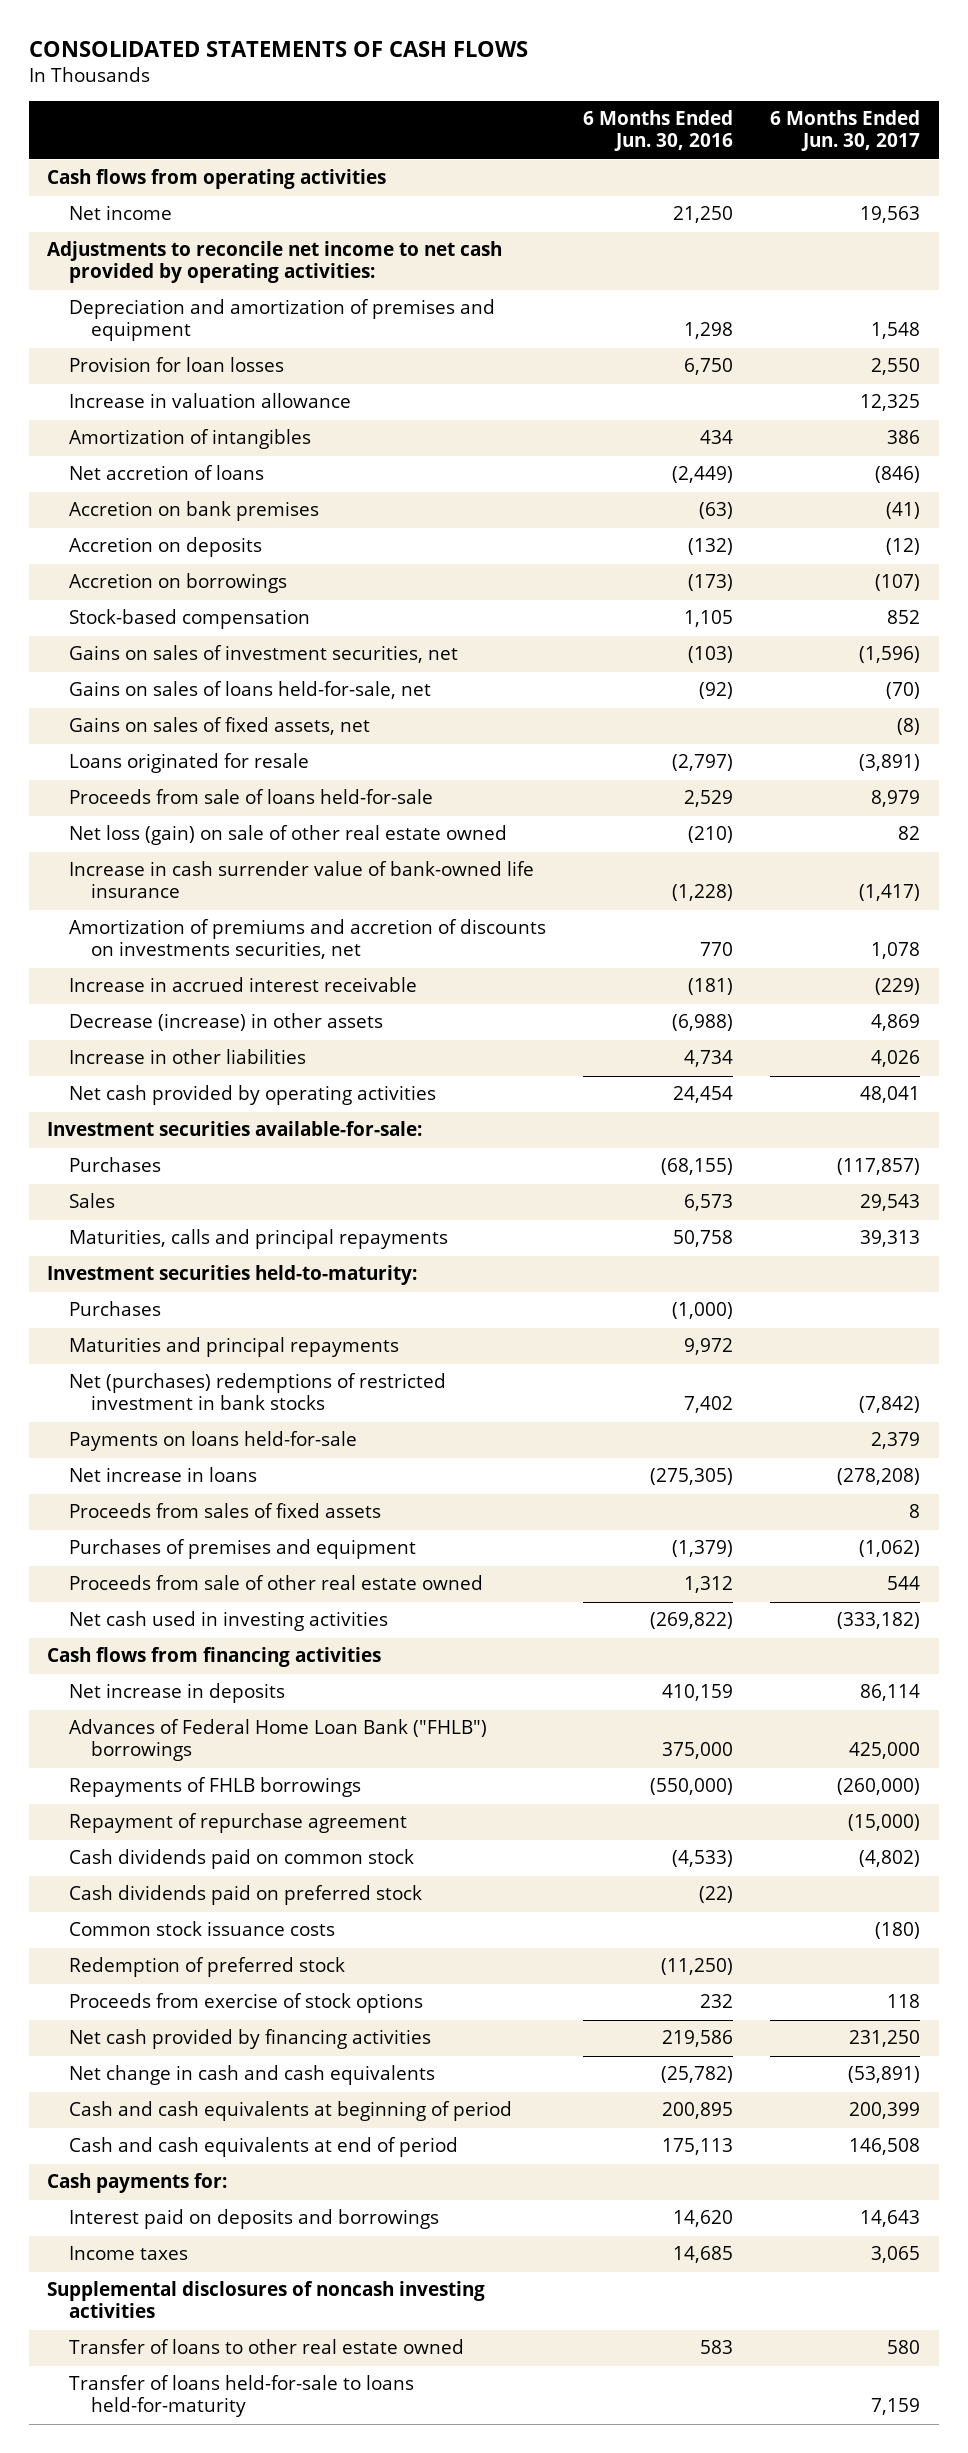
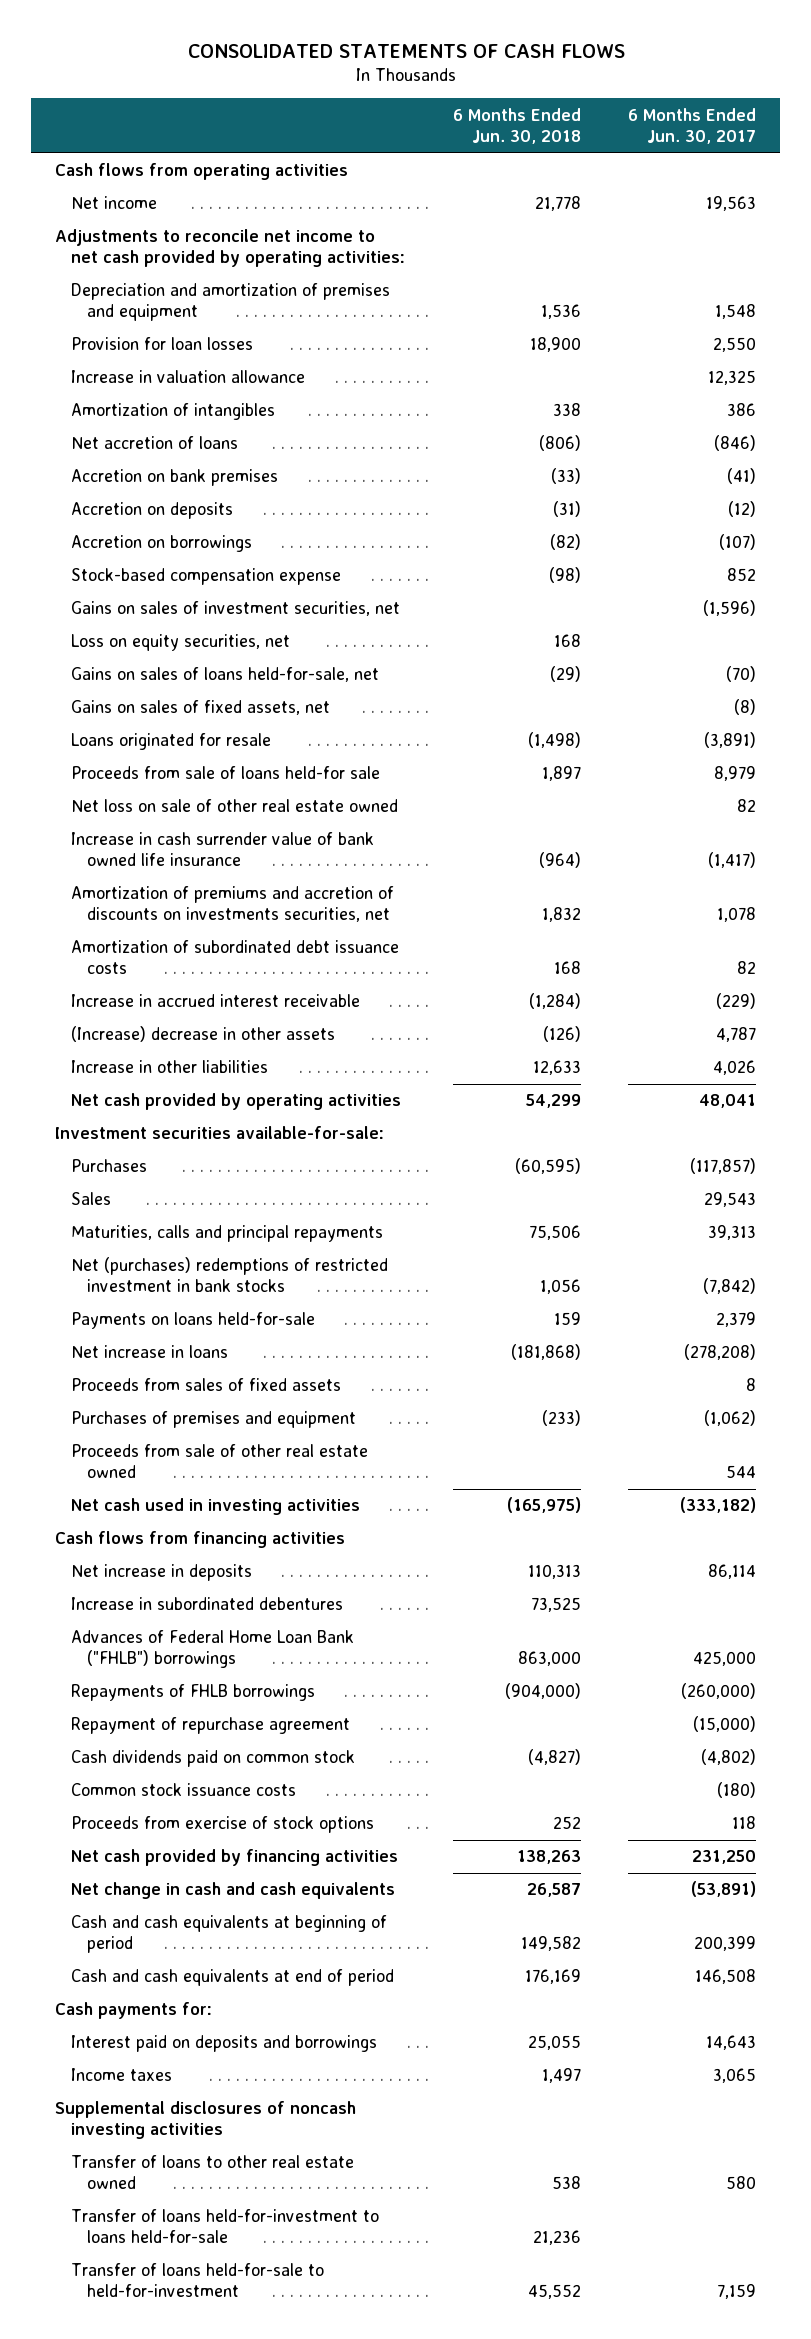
[583,110,734,152] 6 Months Ended Jun. 30, 2016 -> none
none -> [452,107,581,144] 6 Months Ended Jun. 30, 2018
[69,609,311,630] Stock-based compensation -> [70,568,341,586] Stock-based compensation expense
none -> [70,634,290,652] Loss on equity securities, net
[69,789,434,805] Proceeds from sale of loans held-for-sale -> [70,766,380,780] Proceeds from sale of loans held-for sale
[69,825,508,846] Net loss (gain) on sale of other real estate owned -> [70,799,398,813] Net loss on sale of other real estate owned
[69,861,535,899] Increase in cash surrender value of bank-owned life insurance -> [70,832,374,867] Increase in cash surrender value of bank owned life insurance
none -> [70,940,399,975] Amortization of subordinated debt issuance costs
[69,1013,384,1032] Decrease (increase) in other assets -> [70,1026,335,1043] (Increase) decrease in other assets
[871,1014,921,1032] 4,869 -> [716,1027,757,1043] 4,787
[47,1265,418,1286] Investment securities held-to-maturity: -> none
[69,1301,162,1317] Purchases -> none
[69,1337,400,1358] Maturities and principal repayments -> none
none -> [70,1597,343,1611] Increase in subordinated debentures
[69,1885,423,1906] Cash dividends paid on preferred stock -> none
[69,1957,346,1978] Redemption of preferred stock -> none
none -> [70,2209,379,2244] Transfer of loans held-for-investment to loans held-for-sale
[69,2375,415,2418] Transfer of loans held-for-sale to loans held-for-maturity -> [70,2263,324,2298] Transfer of loans held-for-sale to held-for-investment

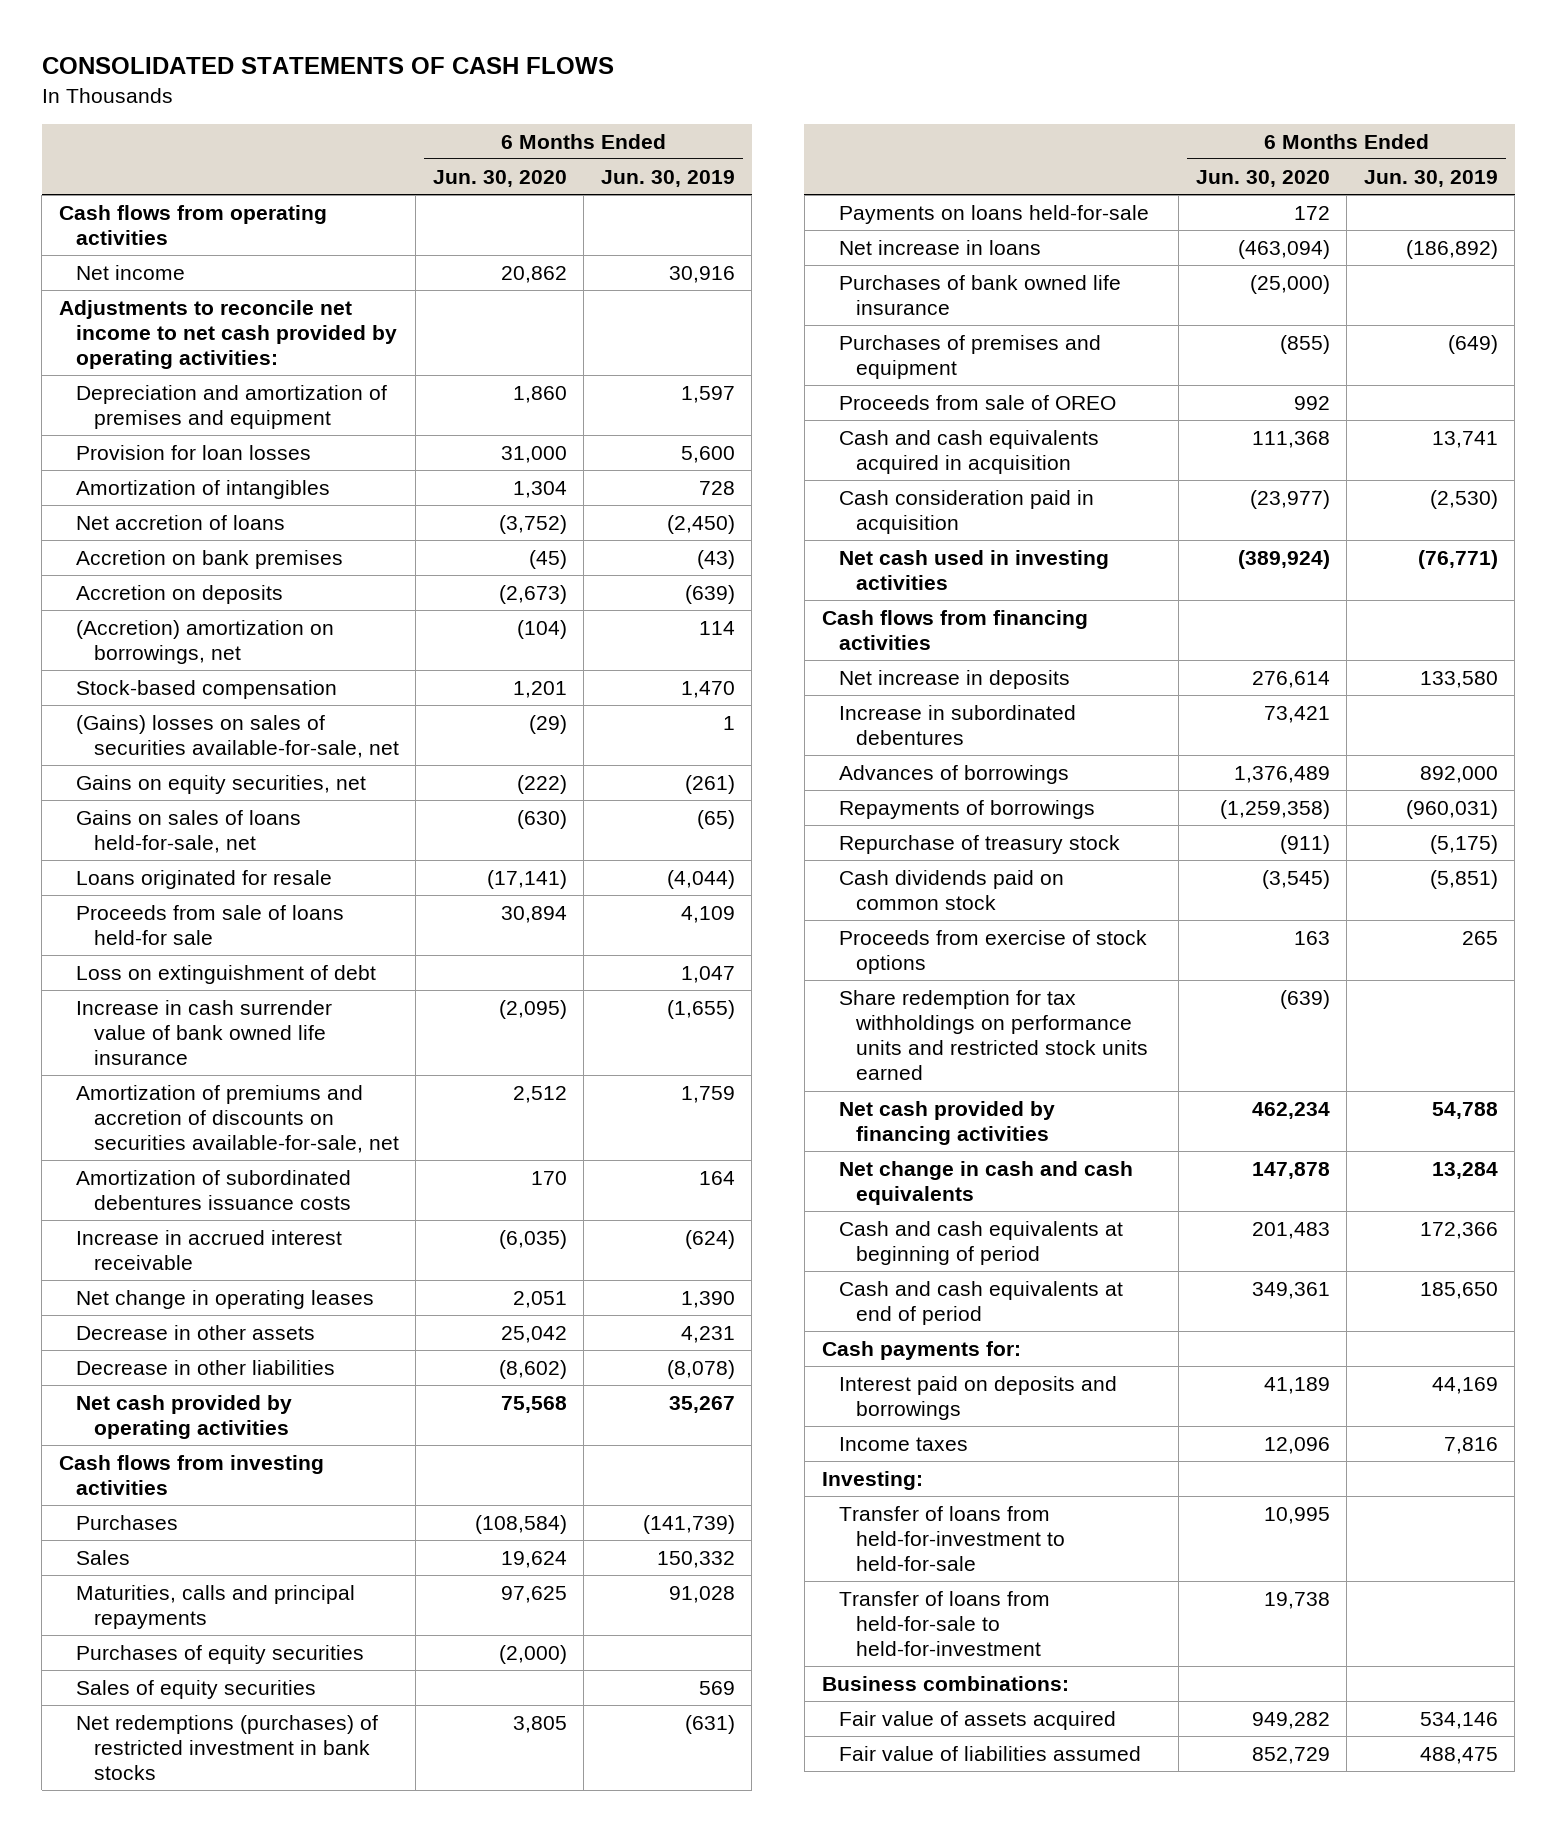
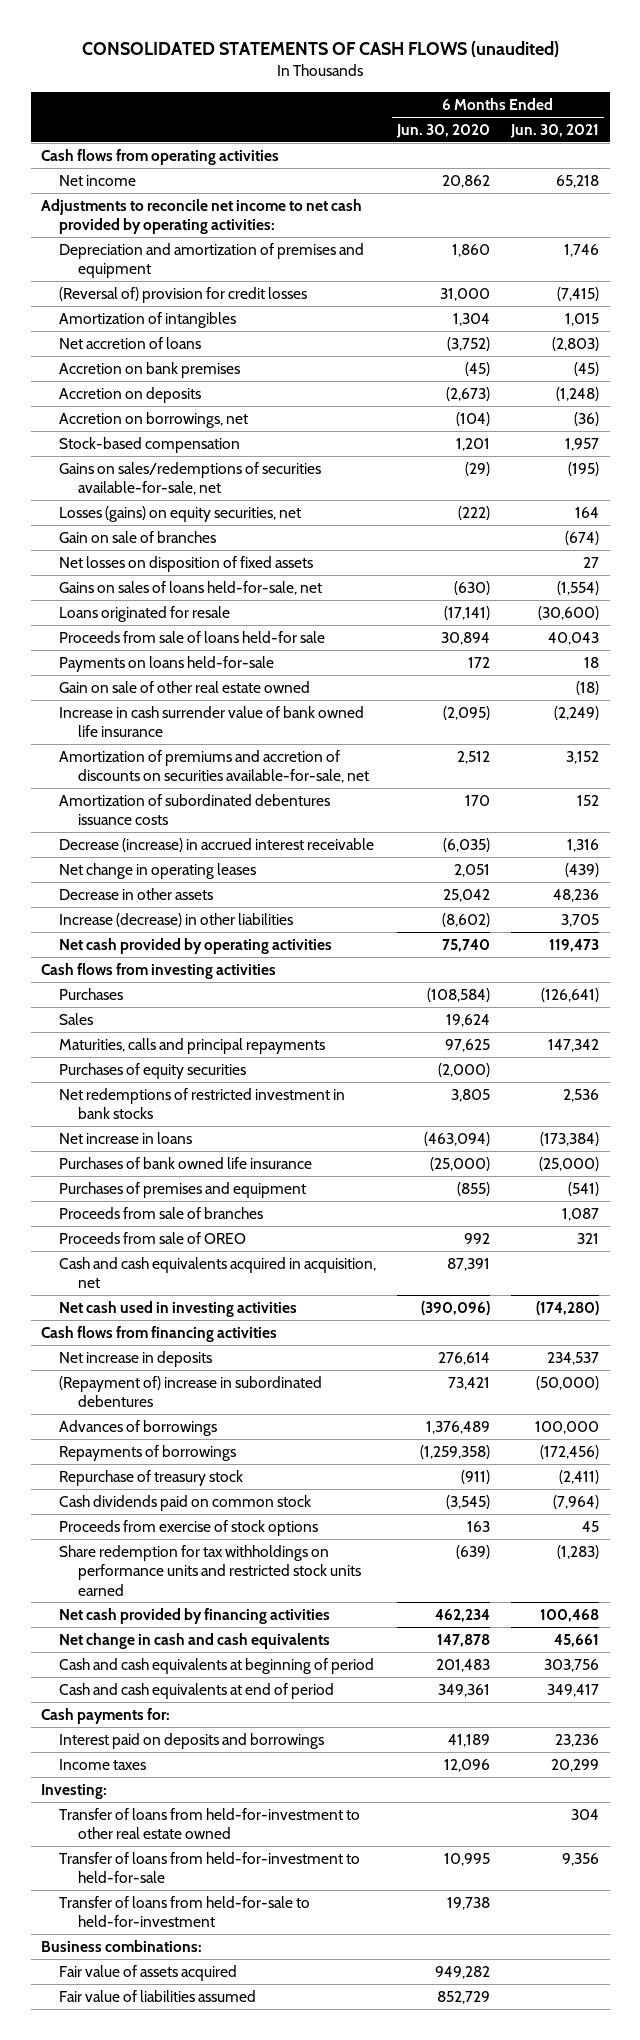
[41,57,614,75] CONSOLIDATED STATEMENTS OF CASH FLOWS -> [82,41,560,58] CONSOLIDATED STATEMENTS OF CASH FLOWS (unaudited)
[600,169,735,187] Jun. 30, 2019 -> none
none -> [510,123,600,138] Jun. 30, 2021
[76,444,312,460] Provision for loan losses -> [59,286,308,303] (Reversal of) provision for credit losses
[76,619,335,664] (Accretion) amortization on borrowings, net -> [59,411,249,428] Accretion on borrowings, net
[76,714,399,758] (Gains) losses on sales of securities available-for-sale, net -> [59,461,322,496] Gains on sales/redemptions of securities available-for-sale, net
[76,774,367,794] Gains on equity securities, net -> [59,505,302,522] Losses (gains) on equity securities, net
none -> [59,530,217,543] Gain on sale of branches
none -> [59,555,314,572] Net losses on disposition of fixed assets
[76,964,377,984] Loss on extinguishment of debt -> none
[838,204,1149,224] Payments on loans held-for-sale -> [59,655,275,672] Payments on loans held-for-sale
none -> [59,680,311,693] Gain on sale of other real estate owned
[76,1229,343,1270] Increase in accrued interest receivable -> [59,837,375,852] Decrease (increase) in accrued interest receivable
[76,1359,336,1375] Decrease in other liabilities -> [59,912,294,927] Increase (decrease) in other liabilities
[500,1395,567,1413] 75,568 -> [442,938,491,952] 75,740
[76,1679,317,1699] Sales of equity securities -> none
[76,1714,379,1781] Net redemptions (purchases) of restricted investment in bank stocks -> [59,1087,346,1120] Net redemptions of restricted investment in bank stocks
none -> [59,1206,264,1219] Proceeds from sale of branches
[838,489,1094,534] Cash consideration paid in acquisition -> none
[838,429,1099,474] Cash and cash equivalents acquired in acquisition -> [59,1256,377,1289] Cash and cash equivalents acquired in acquisition, net
[1251,430,1330,448] 111,368 -> [447,1257,491,1271] 87,391
[1237,549,1330,569] (389,924) -> [421,1300,491,1315] (390,096)
[838,704,1076,745] Increase in subordinated debentures -> [59,1375,323,1408] (Repayment of) increase in subordinated debentures
none -> [59,1807,361,1840] Transfer of loans from held-for-investment to other real estate owned

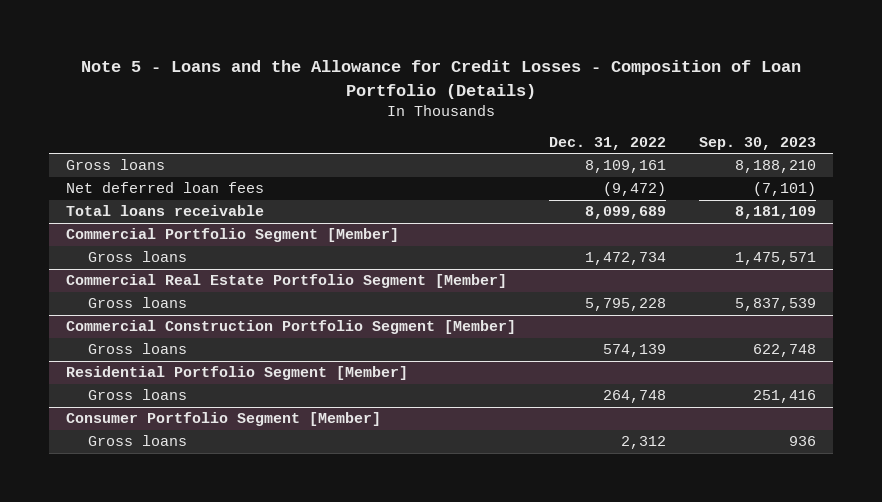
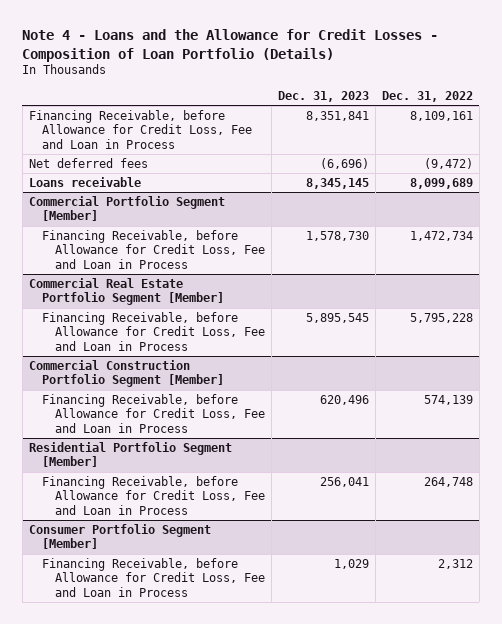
[81,60,802,99] Note 5 - Loans and the Allowance for Credit Losses - Composition of Loan Portfolio (Details) -> [22,29,439,62] Note 4 - Loans and the Allowance for Credit Losses - Composition of Loan Portfolio (Details)
[699,136,817,150] Sep. 30, 2023 -> none
none -> [278,90,370,102] Dec. 31, 2023
[65,159,165,171] Gross loans -> [28,109,252,149] Financing Receivable, before Allowance for Credit Loss, Fee and Loan in Process
[65,182,264,194] Net deferred loan fees -> [28,157,148,168] Net deferred fees
[65,205,264,217] Total loans receivable -> [28,176,141,187] Loans receivable
[87,251,187,263] Gross loans -> [41,229,266,269] Financing Receivable, before Allowance for Credit Loss, Fee and Loan in Process
[87,297,187,309] Gross loans -> [41,311,266,351] Financing Receivable, before Allowance for Credit Loss, Fee and Loan in Process
[87,343,187,355] Gross loans -> [41,393,266,433] Financing Receivable, before Allowance for Credit Loss, Fee and Loan in Process
[87,389,187,401] Gross loans -> [41,475,266,515] Financing Receivable, before Allowance for Credit Loss, Fee and Loan in Process
[87,435,187,447] Gross loans -> [41,557,266,597] Financing Receivable, before Allowance for Credit Loss, Fee and Loan in Process

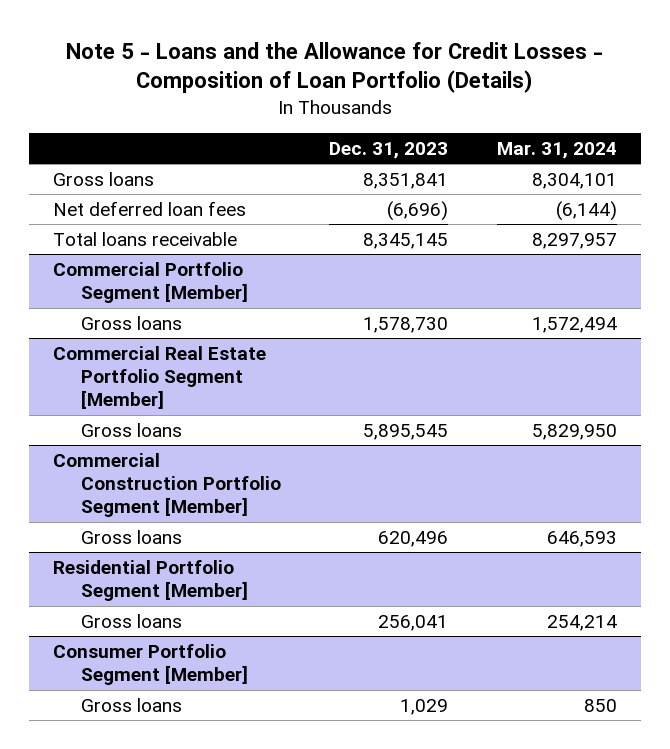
[22,29,439,62] Note 4 - Loans and the Allowance for Credit Losses - Composition of Loan Portfolio (Details) -> [66,41,604,94] Note 5 - Loans and the Allowance for Credit Losses - Composition of Loan Portfolio (Details)
[381,90,473,102] Dec. 31, 2022 -> none
none -> [496,141,617,159] Mar. 31, 2024
[28,109,252,149] Financing Receivable, before Allowance for Credit Loss, Fee and Loan in Process -> [53,171,155,186] Gross loans
[28,157,148,168] Net deferred fees -> [53,200,247,216] Net deferred loan fees
[28,176,141,187] Loans receivable -> [53,231,238,246] Total loans receivable
[41,229,266,269] Financing Receivable, before Allowance for Credit Loss, Fee and Loan in Process -> [80,315,182,330] Gross loans
[41,311,266,351] Financing Receivable, before Allowance for Credit Loss, Fee and Loan in Process -> [80,422,182,437] Gross loans
[41,393,266,433] Financing Receivable, before Allowance for Credit Loss, Fee and Loan in Process -> [80,529,182,544] Gross loans
[41,475,266,515] Financing Receivable, before Allowance for Credit Loss, Fee and Loan in Process -> [80,613,182,628] Gross loans
[41,557,266,597] Financing Receivable, before Allowance for Credit Loss, Fee and Loan in Process -> [80,697,182,712] Gross loans

